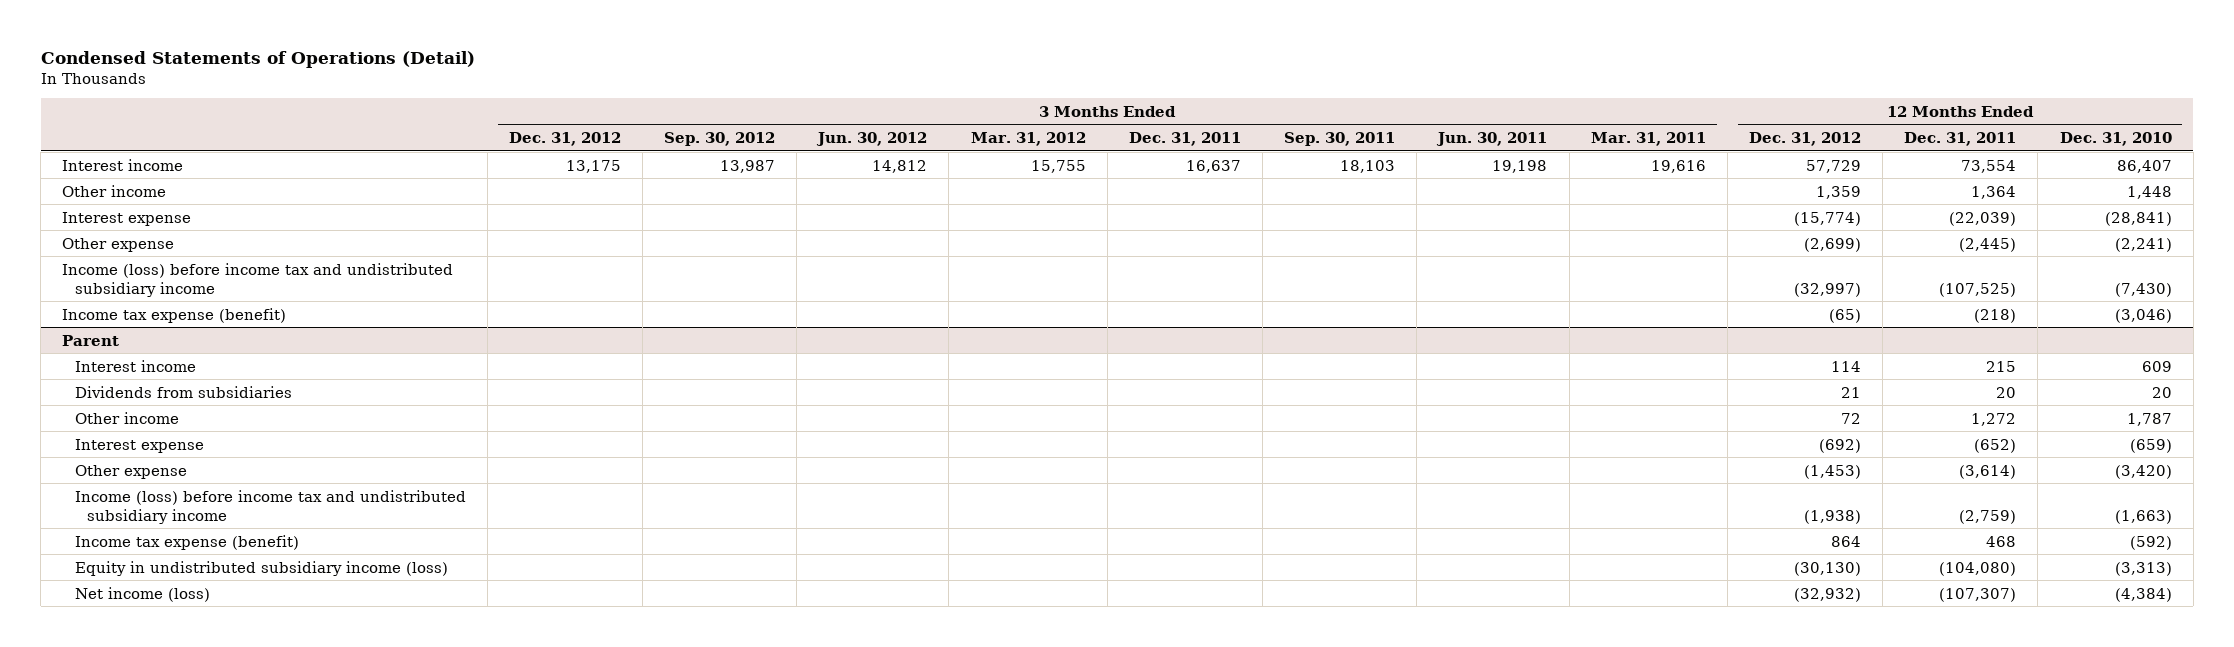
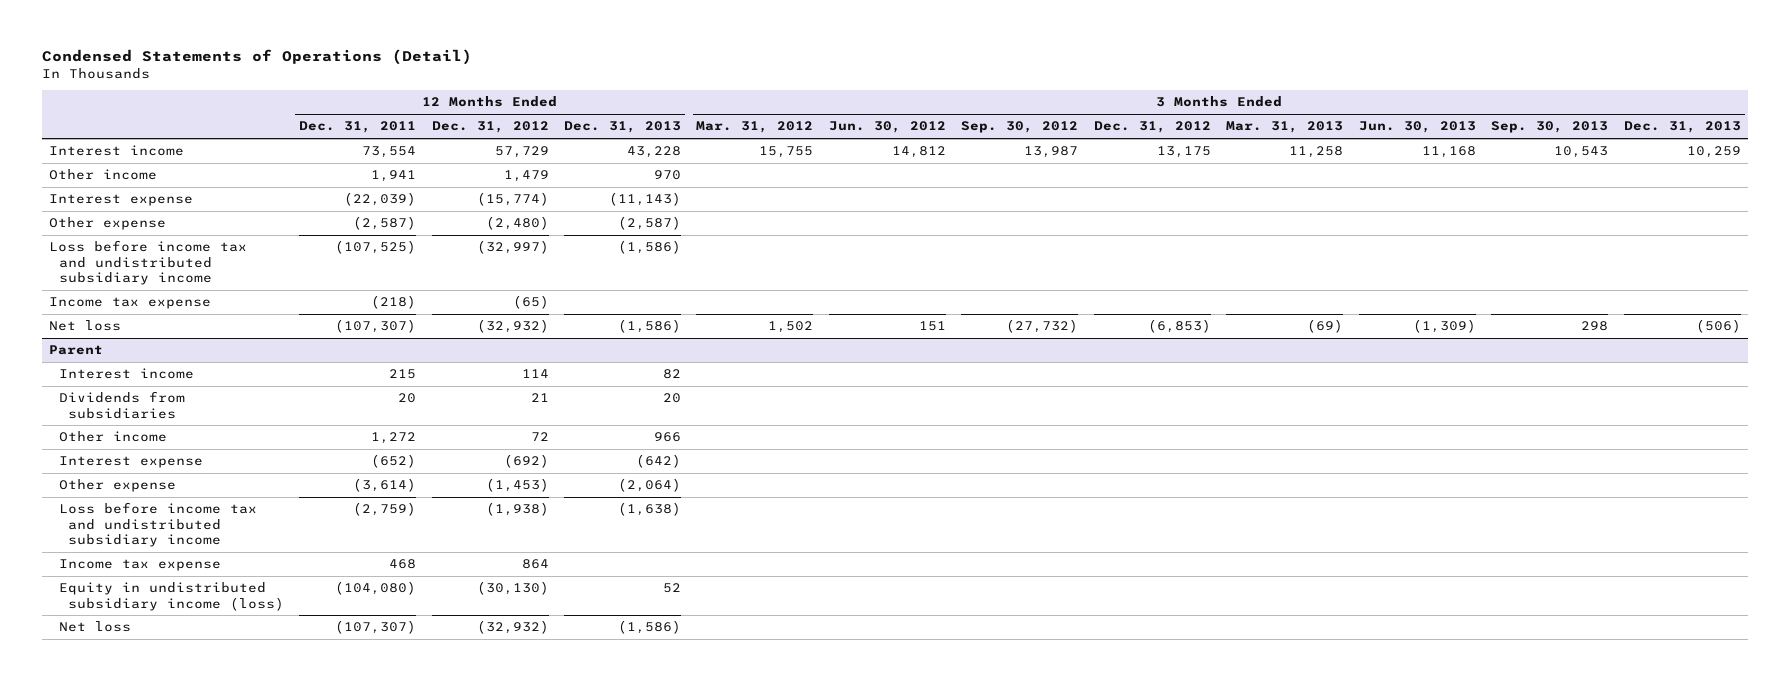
[1128,132,1241,147] Dec. 31, 2011 -> none
[1284,132,1396,147] Sep. 30, 2011 -> none
[1436,132,1548,147] Jun. 30, 2011 -> none
[1590,132,1706,147] Mar. 31, 2011 -> none
[2059,132,2172,147] Dec. 31, 2010 -> none
none -> [563,121,681,134] Dec. 31, 2013
none -> [1226,121,1344,134] Mar. 31, 2013
none -> [1358,121,1476,134] Jun. 30, 2013
none -> [1491,121,1609,134] Sep. 30, 2013
none -> [1623,121,1741,134] Dec. 31, 2013
[1815,185,1861,199] 1,359 -> [503,170,549,183] 1,479
[1971,185,2017,199] 1,364 -> [371,170,417,183] 1,941
[1803,237,1861,252] (2,699) -> [485,216,549,231] (2,480)
[1959,237,2017,252] (2,445) -> [353,216,417,231] (2,587)
[62,262,454,297] Income (loss) before income tax and undistributed subsidiary income -> [49,240,248,286] Loss before income tax and undistributed subsidiary income
[62,307,287,323] Income tax expense (benefit) -> [49,297,212,310] Income tax expense
none -> [49,320,122,332] Net loss
[74,489,466,524] Income (loss) before income tax and undistributed subsidiary income -> [58,502,257,548] Loss before income tax and undistributed subsidiary income
[74,534,299,550] Income tax expense (benefit) -> [58,559,221,572] Income tax expense
[74,586,210,602] Net income (loss) -> [58,621,131,633] Net loss

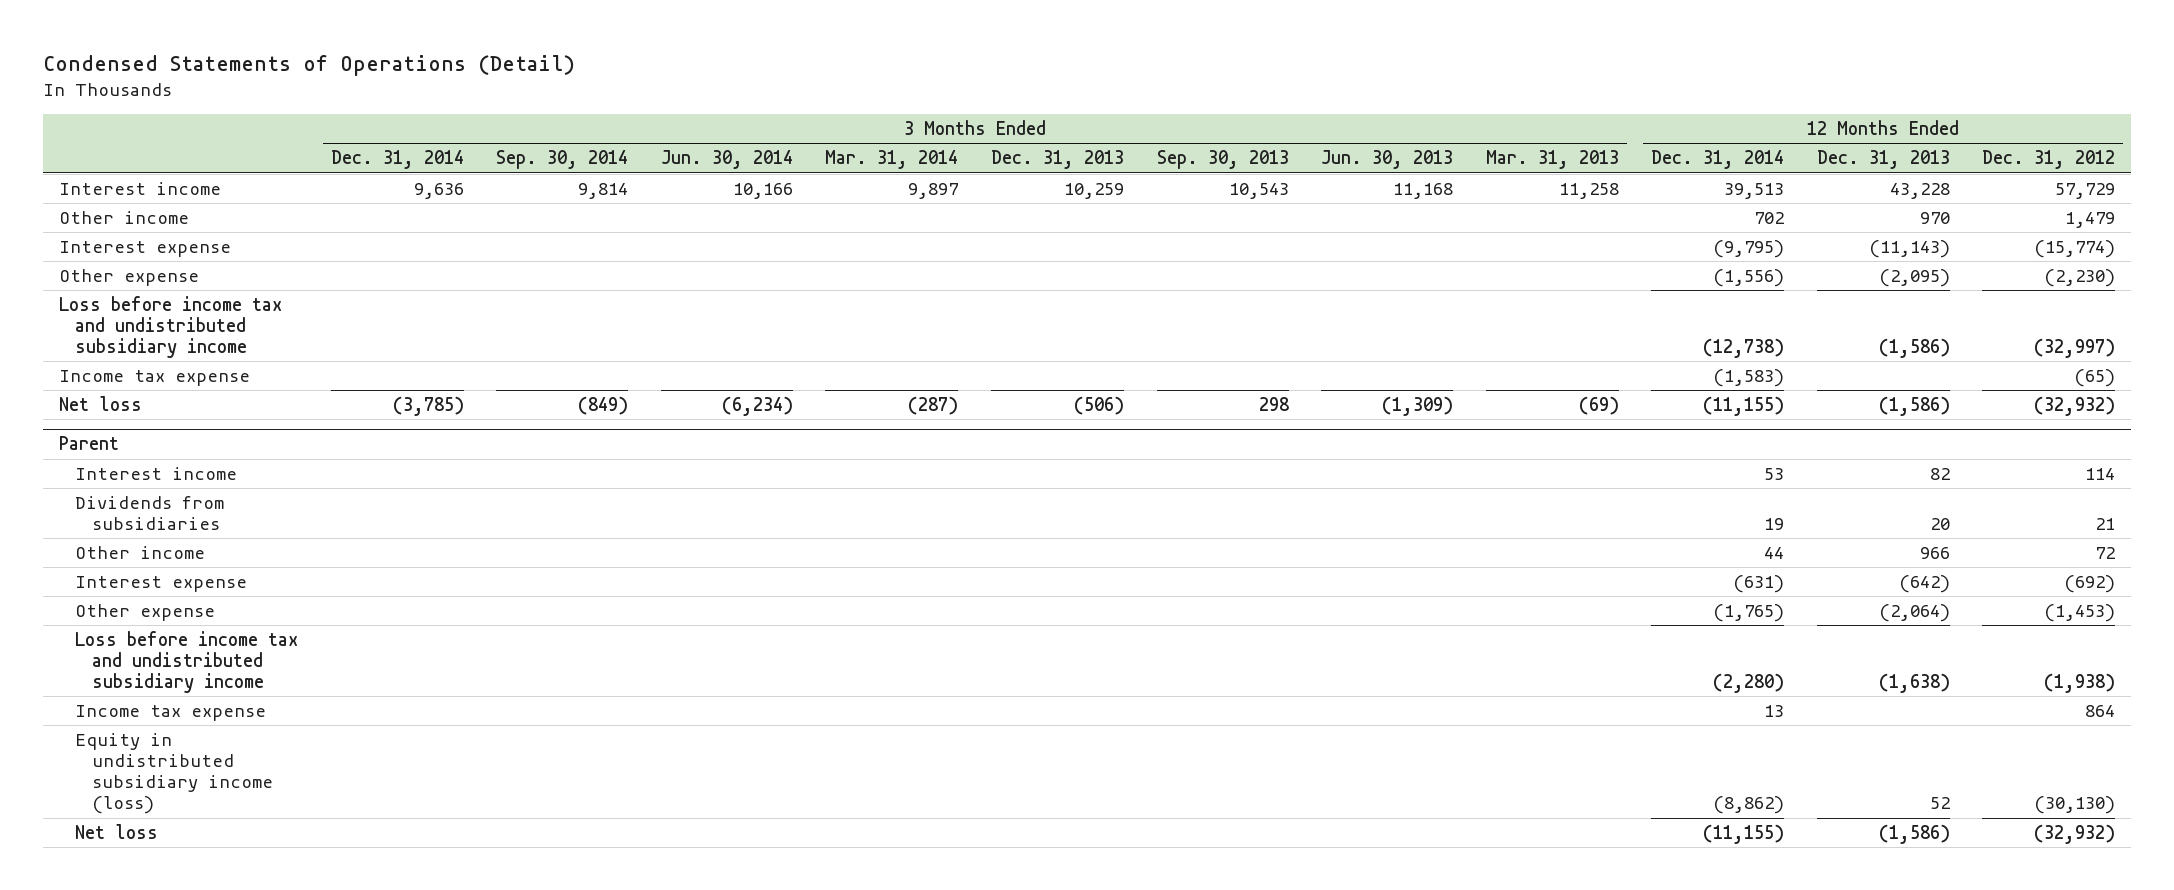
[299,121,417,134] Dec. 31, 2011 -> none
[696,121,814,134] Mar. 31, 2012 -> none
[828,121,946,134] Jun. 30, 2012 -> none
[961,121,1079,134] Sep. 30, 2012 -> none
[1093,121,1211,134] Dec. 31, 2012 -> none
none -> [330,150,464,170] Dec. 31, 2014
none -> [496,150,629,170] Sep. 30, 2014
none -> [660,150,793,170] Jun. 30, 2014
none -> [825,150,959,170] Mar. 31, 2014
none -> [1651,150,1785,170] Dec. 31, 2014
[485,216,549,231] (2,480) -> [2044,268,2116,287] (2,230)
[617,216,681,231] (2,587) -> [1878,268,1950,287] (2,095)

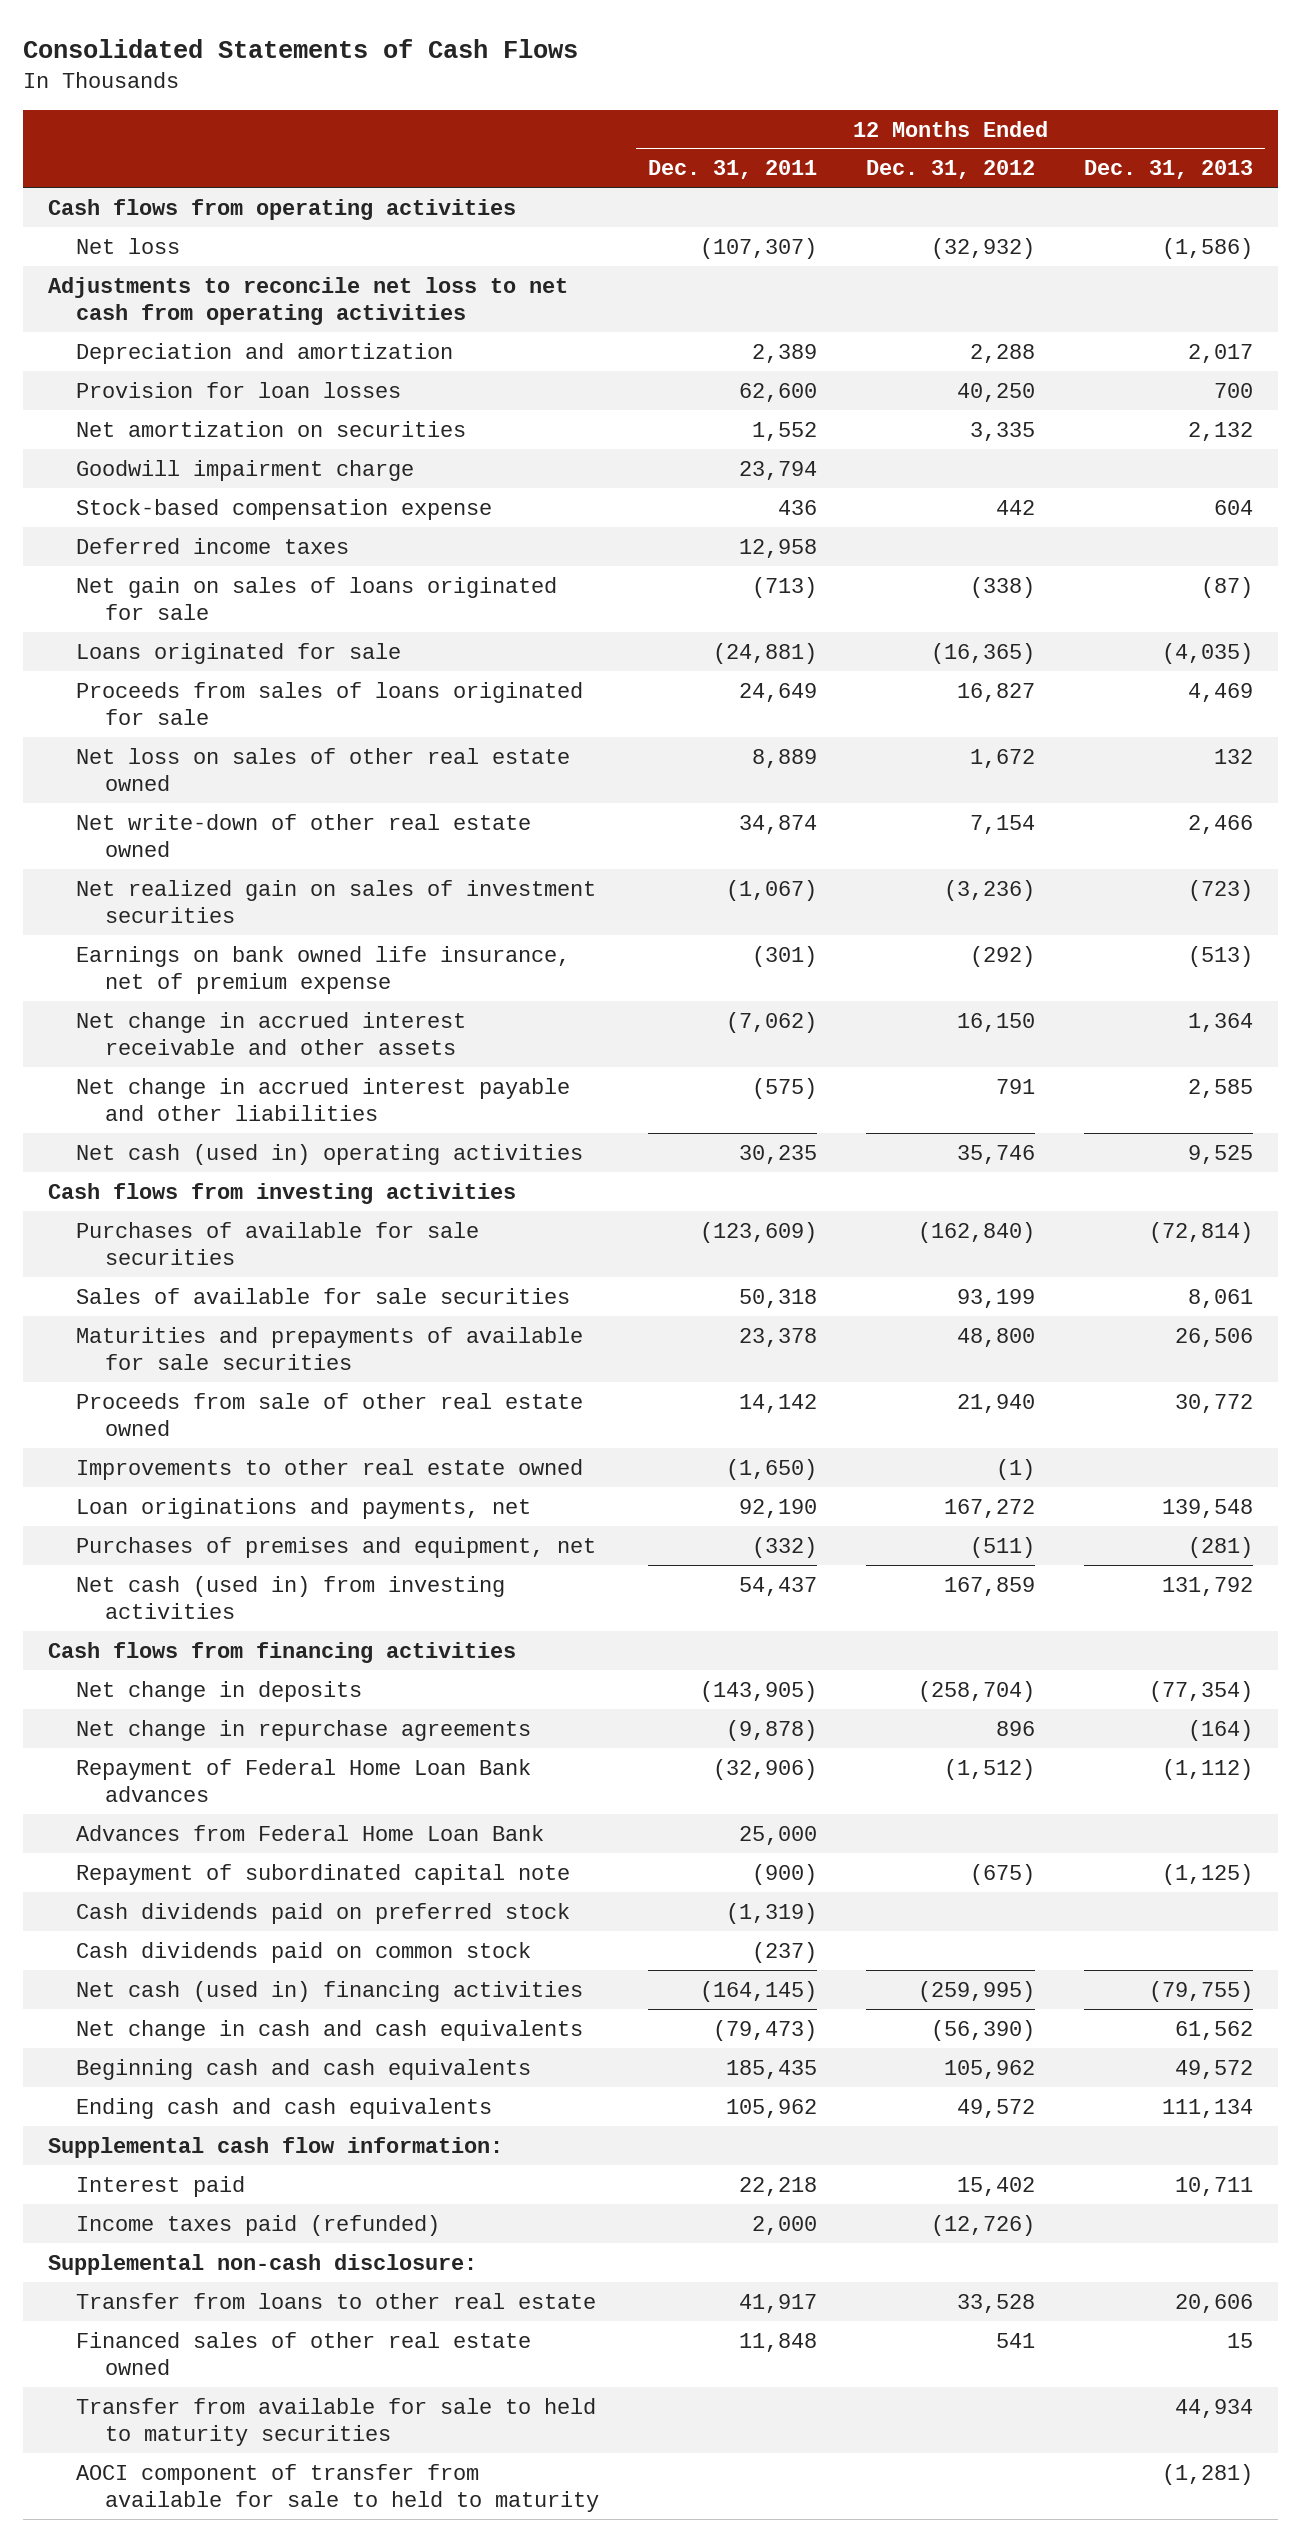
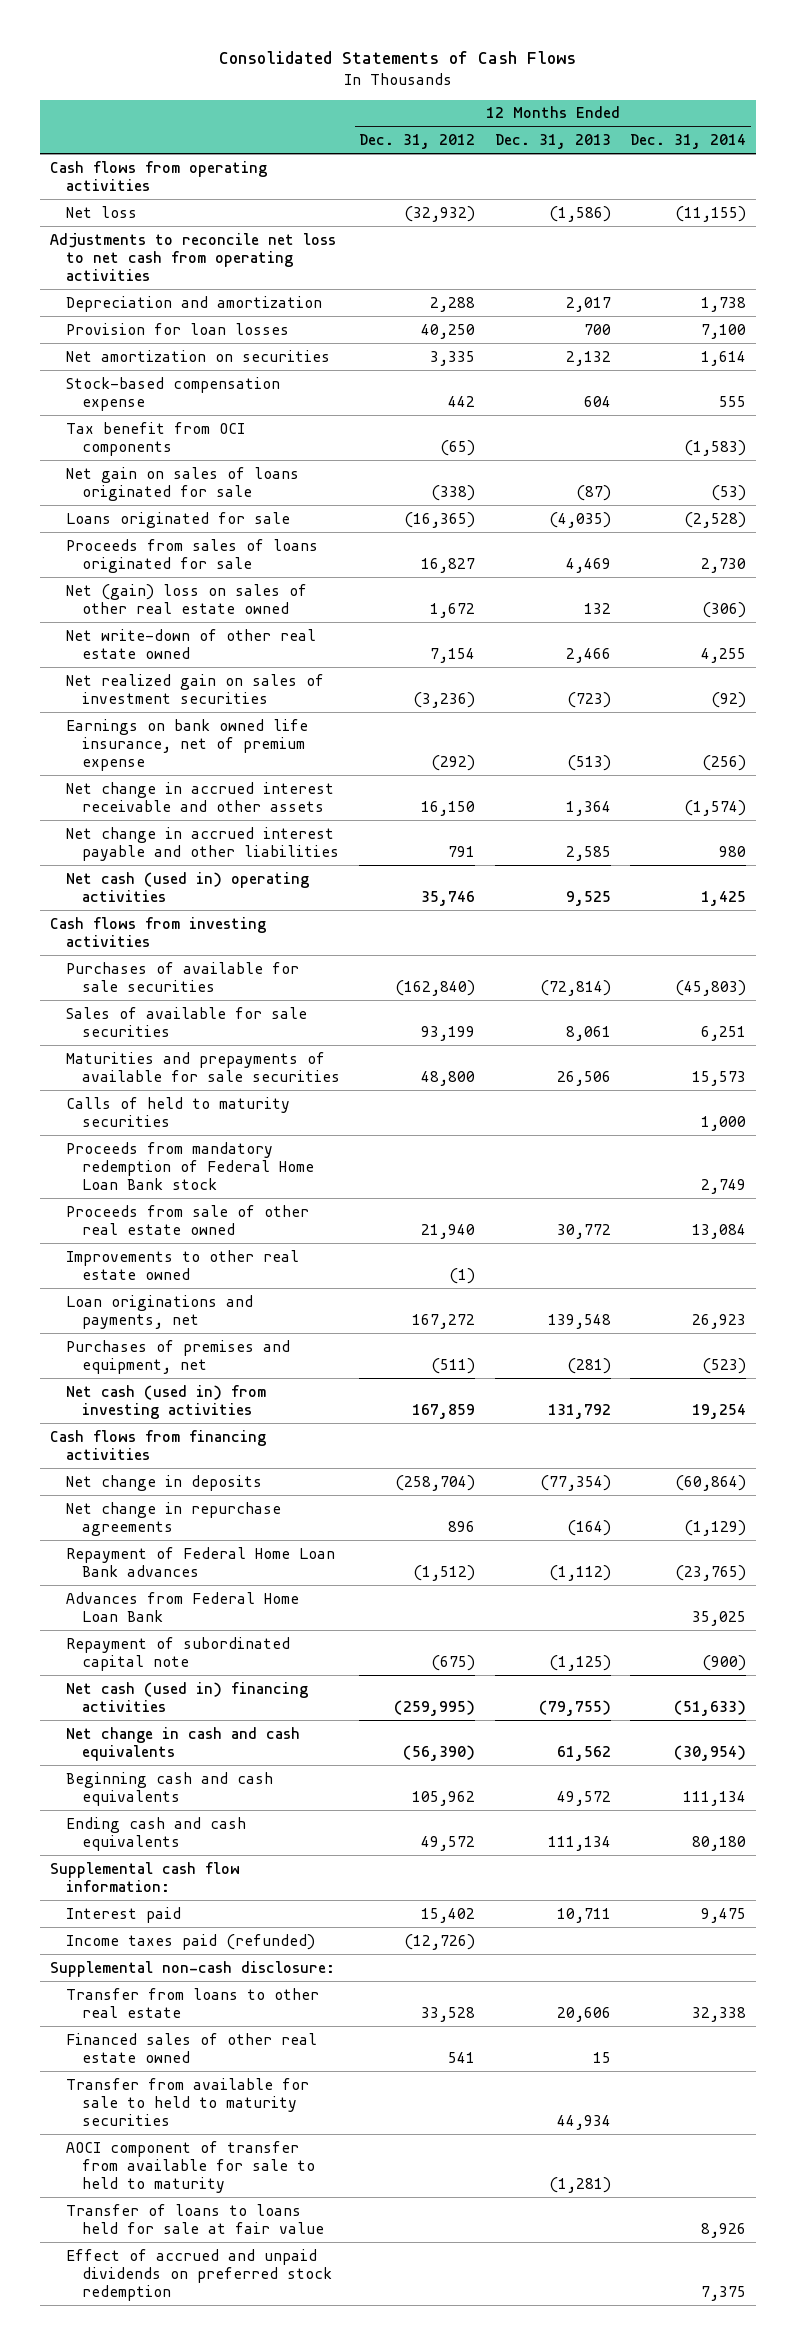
[647,160,817,180] Dec. 31, 2011 -> none
none -> [629,134,746,150] Dec. 31, 2014
[76,459,415,481] Goodwill impairment charge -> none
[76,537,350,554] Deferred income taxes -> none
none -> [65,421,245,456] Tax benefit from OCI components
[76,747,571,792] Net loss on sales of other real estate owned -> [65,583,307,614] Net (gain) loss on sales of other real estate owned
none -> [65,1096,290,1127] Calls of held to maturity securities
none -> [65,1141,315,1191] Proceeds from mandatory redemption of Federal Home Loan Bank stock
[76,1902,571,1924] Cash dividends paid on preferred stock -> none
[76,1941,532,1963] Cash dividends paid on common stock -> none
none -> [65,2203,325,2234] Transfer of loans to loans held for sale at fair value
none -> [65,2248,333,2302] Effect of accrued and unpaid dividends on preferred stock redemption

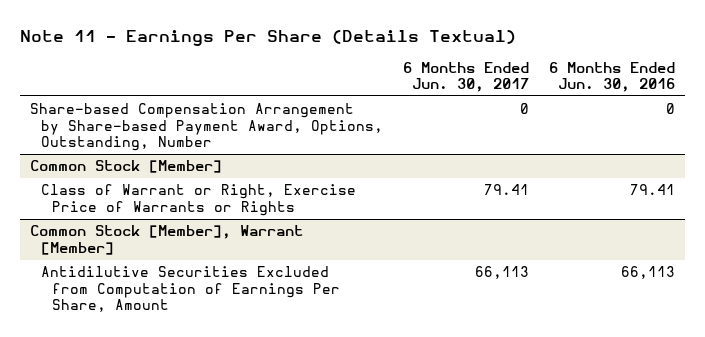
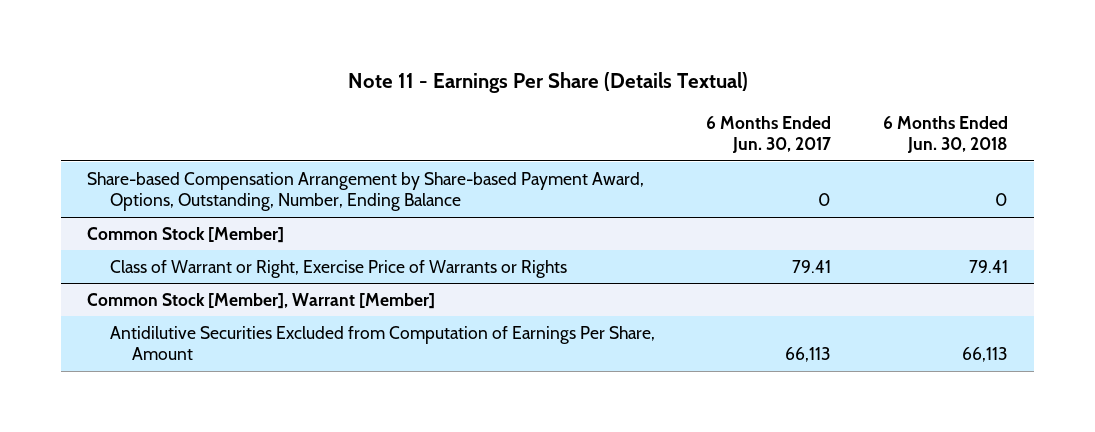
[549,61,676,93] 6 Months Ended Jun. 30, 2016 -> none
none -> [883,115,1009,154] 6 Months Ended Jun. 30, 2018
[30,103,384,152] Share-based Compensation Arrangement by Share-based Payment Award, Options, Outstanding, Number -> [86,171,644,212] Share-based Compensation Arrangement by Share-based Payment Award, Options, Outstanding, Number, Ending Balance

